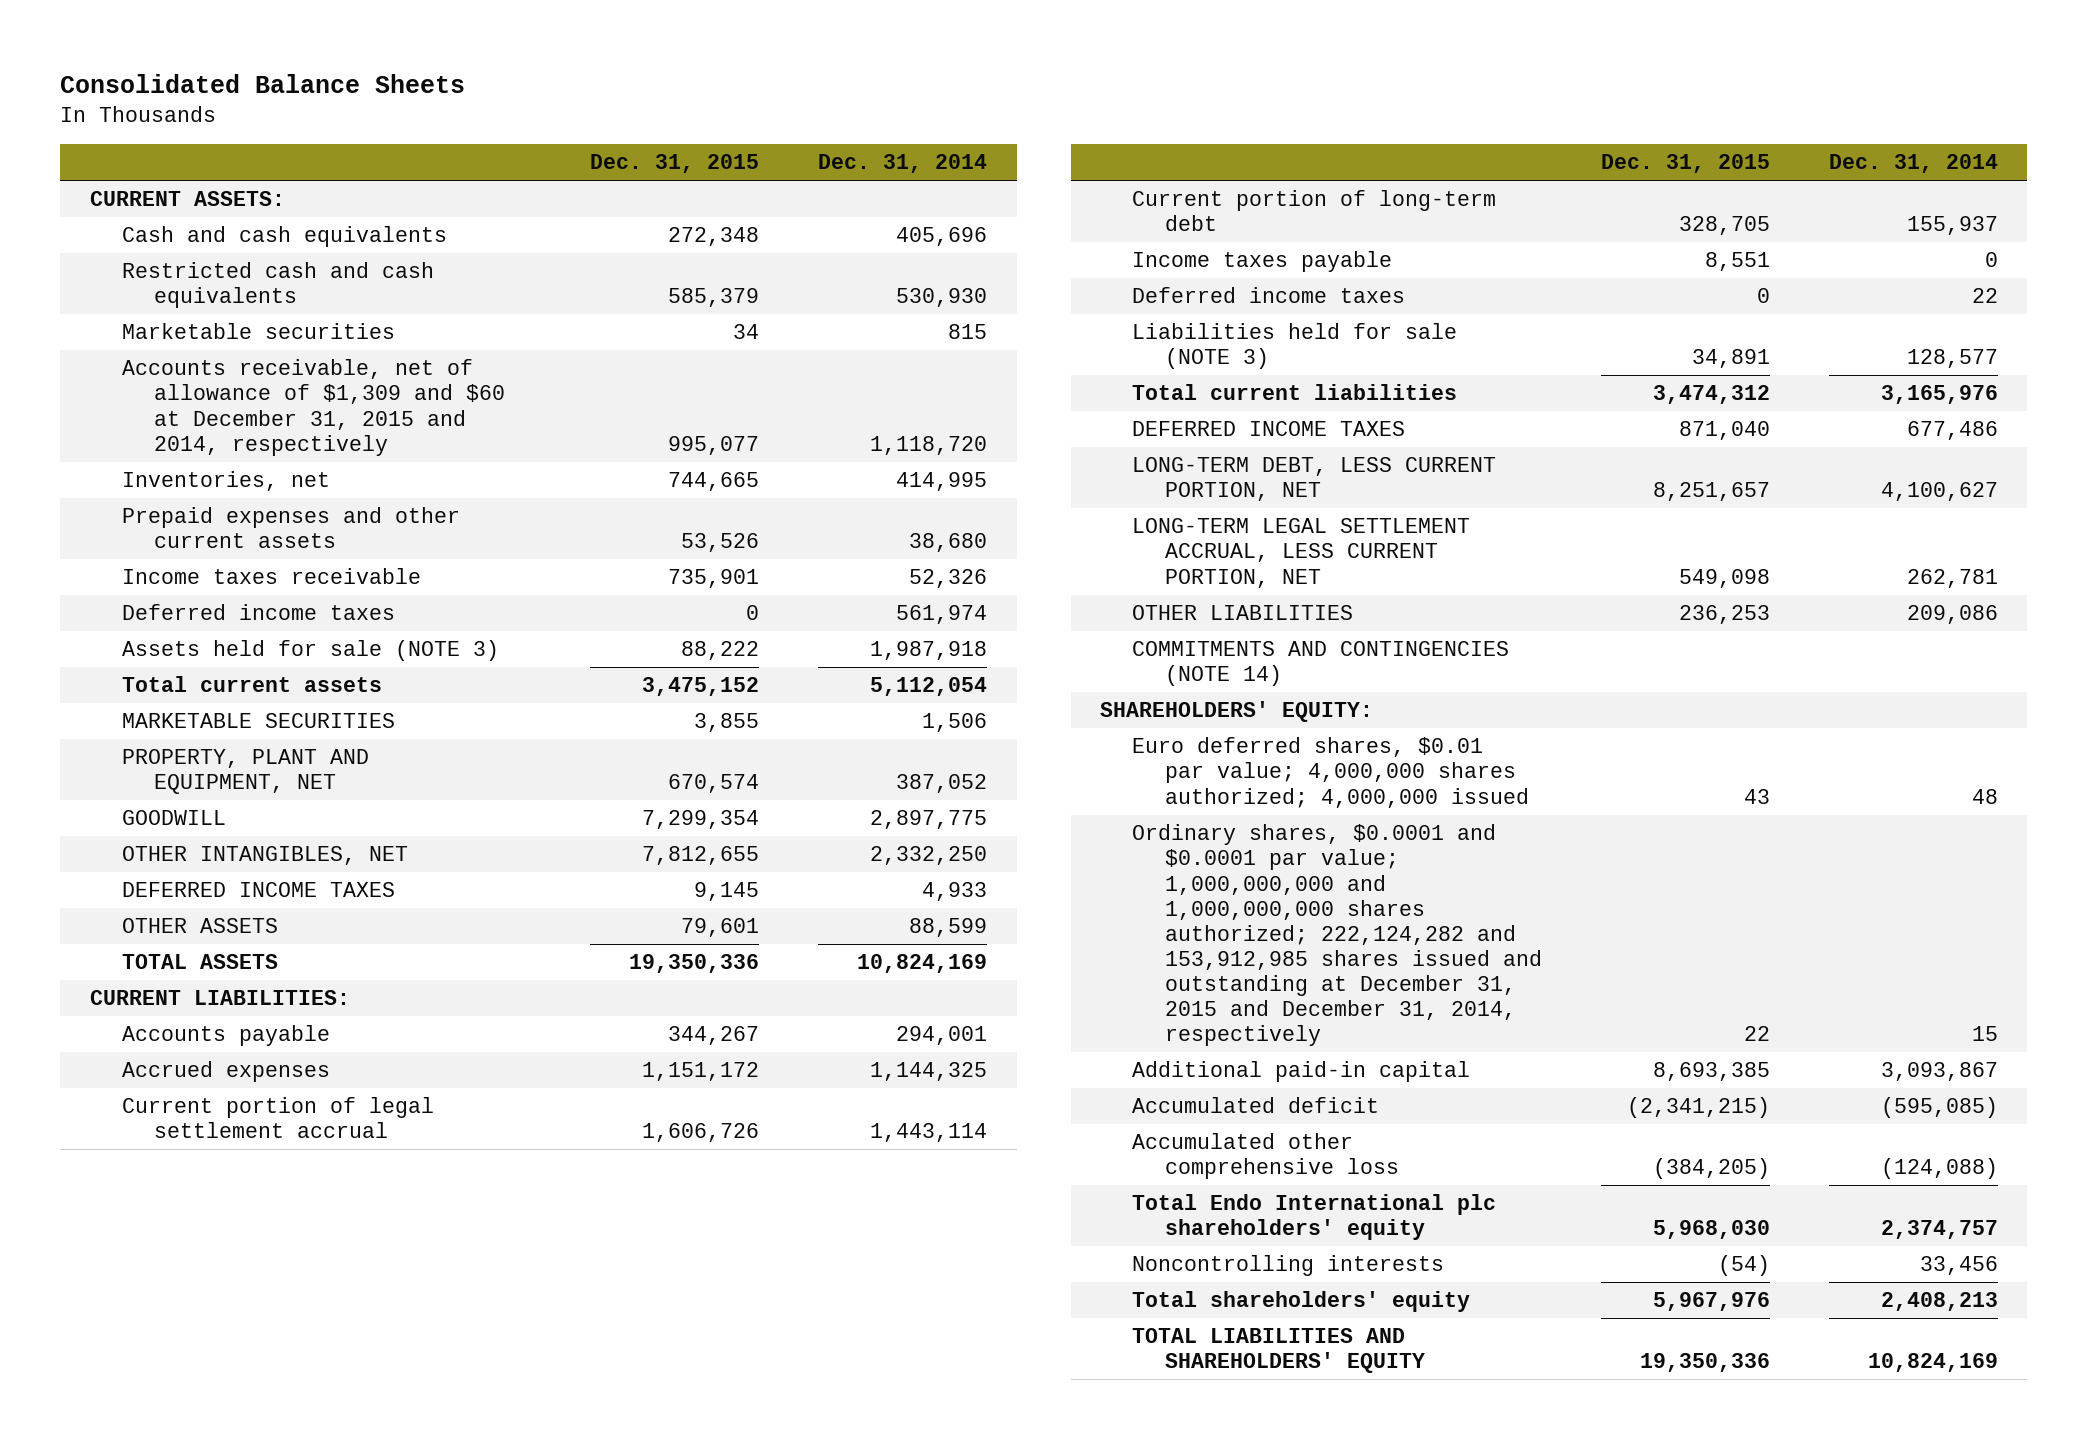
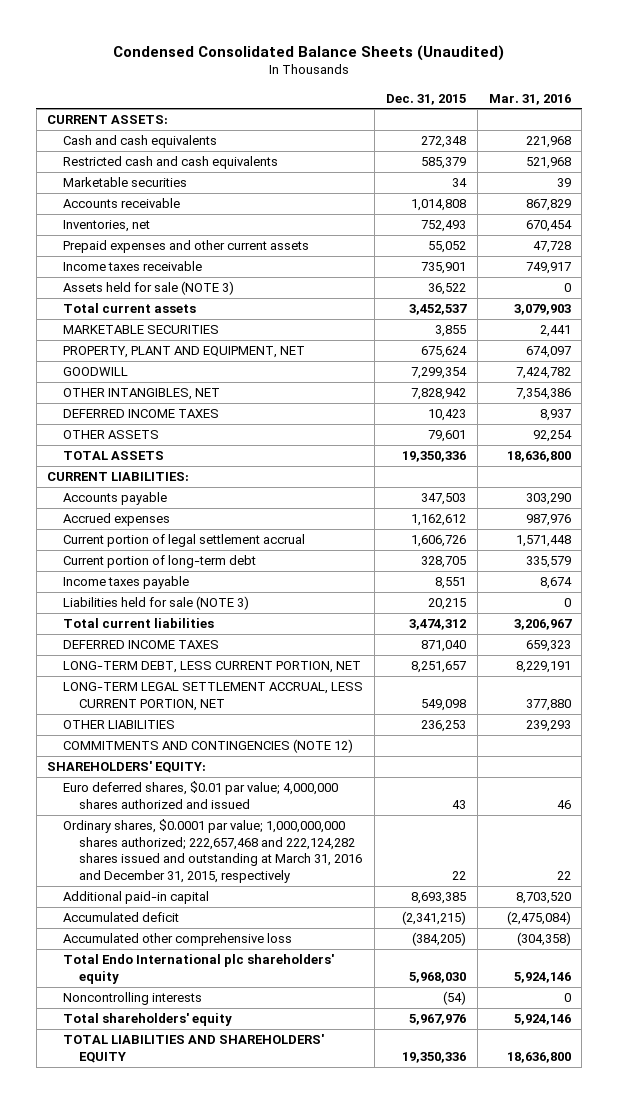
[59,74,465,94] Consolidated Balance Sheets -> [113,44,505,61] Condensed Consolidated Balance Sheets (Unaudited)
[818,154,988,174] Dec. 31, 2014 -> none
none -> [488,93,571,105] Mar. 31, 2016
[121,359,506,456] Accounts receivable, net of allowance of $1,309 and $60 at December 31, 2015 and 2014, respectively -> none
none -> [63,198,181,209] Accounts receivable
[668,472,760,492] 744,665 -> [421,220,467,233] 752,493
[681,533,760,553] 53,526 -> [428,241,467,254] 55,052
[121,604,395,621] Deferred income taxes -> none
[681,641,760,661] 88,222 -> [428,283,467,296] 36,522
[642,677,760,697] 3,475,152 -> [409,304,468,316] 3,452,537
[668,774,760,794] 670,574 -> [421,346,468,359] 675,624
[642,846,760,866] 7,812,655 -> [411,388,467,401] 7,828,942
[694,882,760,902] 9,145 -> [428,409,467,422] 10,423
[668,1026,760,1046] 344,267 -> [421,493,467,506] 347,503
[642,1062,760,1082] 1,151,172 -> [411,514,467,527] 1,162,612
[1132,287,1406,304] Deferred income taxes -> none
[1691,349,1770,369] 34,891 -> [428,598,467,611] 20,215
[1132,641,1510,687] COMMITMENTS AND CONTINGENCIES (NOTE 14) -> [63,739,354,754] COMMITMENTS AND CONTINGENCIES (NOTE 12)
[1132,737,1529,808] Euro deferred shares, $0.01 par value; 4,000,000 shares authorized; 4,000,000 issued -> [63,781,339,809] Euro deferred shares, $0.01 par value; 4,000,000 shares authorized and issued
[1132,824,1542,1047] Ordinary shares, $0.0001 and $0.0001 par value; 1,000,000,000 and 1,000,000,000 shares authorized; 222,124,282 and 153,912,985 shares issued and outstanding at December 31, 2015 and December 31, 2014, respectively -> [63,819,363,884] Ordinary shares, $0.0001 par value; 1,000,000,000 shares authorized; 222,657,468 and 222,124,282 shares issued and outstanding at March 31, 2016 and December 31, 2015, respectively

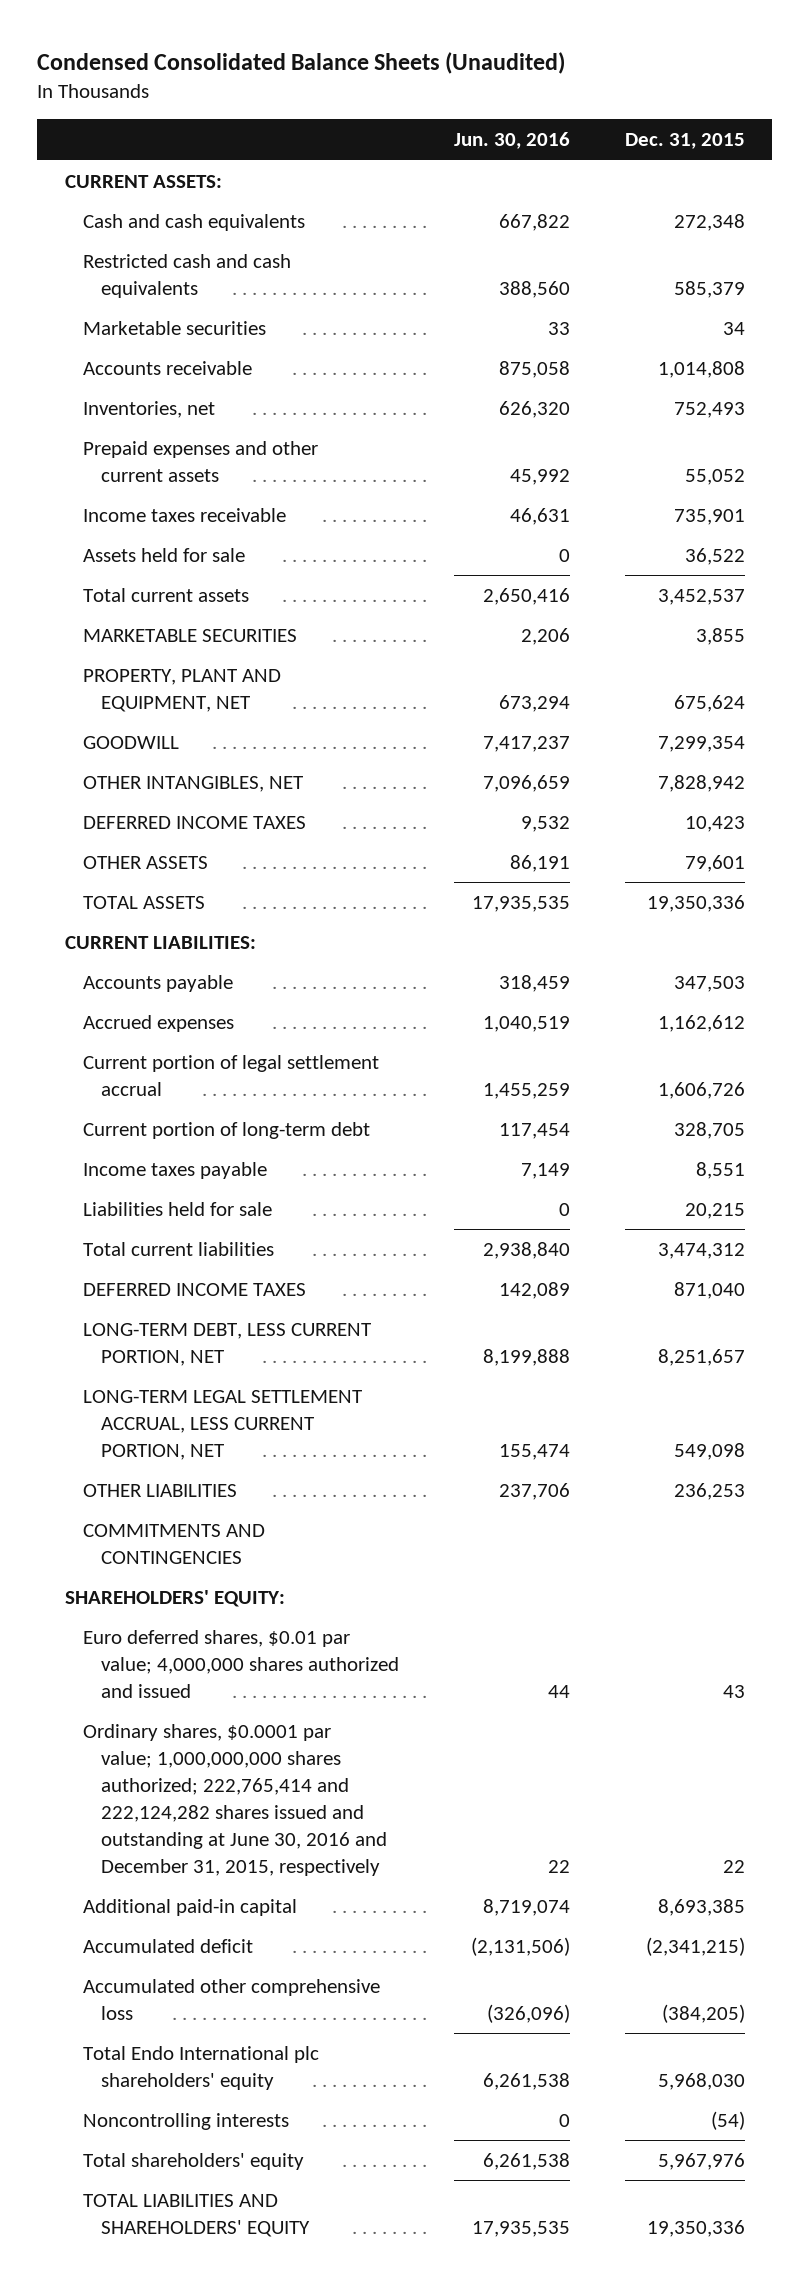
[488,93,571,105] Mar. 31, 2016 -> none
none -> [454,132,571,150] Jun. 30, 2016
[63,281,235,296] Assets held for sale (NOTE 3) -> [82,548,245,563] Assets held for sale
[63,596,250,611] Liabilities held for sale (NOTE 3) -> [82,1202,272,1217] Liabilities held for sale
[63,739,354,754] COMMITMENTS AND CONTINGENCIES (NOTE 12) -> [82,1524,265,1565] COMMITMENTS AND CONTINGENCIES
[63,819,363,884] Ordinary shares, $0.0001 par value; 1,000,000,000 shares authorized; 222,657,468 and 222,124,282 shares issued and outstanding at March 31, 2016 and December 31, 2015, respectively -> [82,1724,388,1876] Ordinary shares, $0.0001 par value; 1,000,000,000 shares authorized; 222,765,414 and 222,124,282 shares issued and outstanding at June 30, 2016 and December 31, 2015, respectively

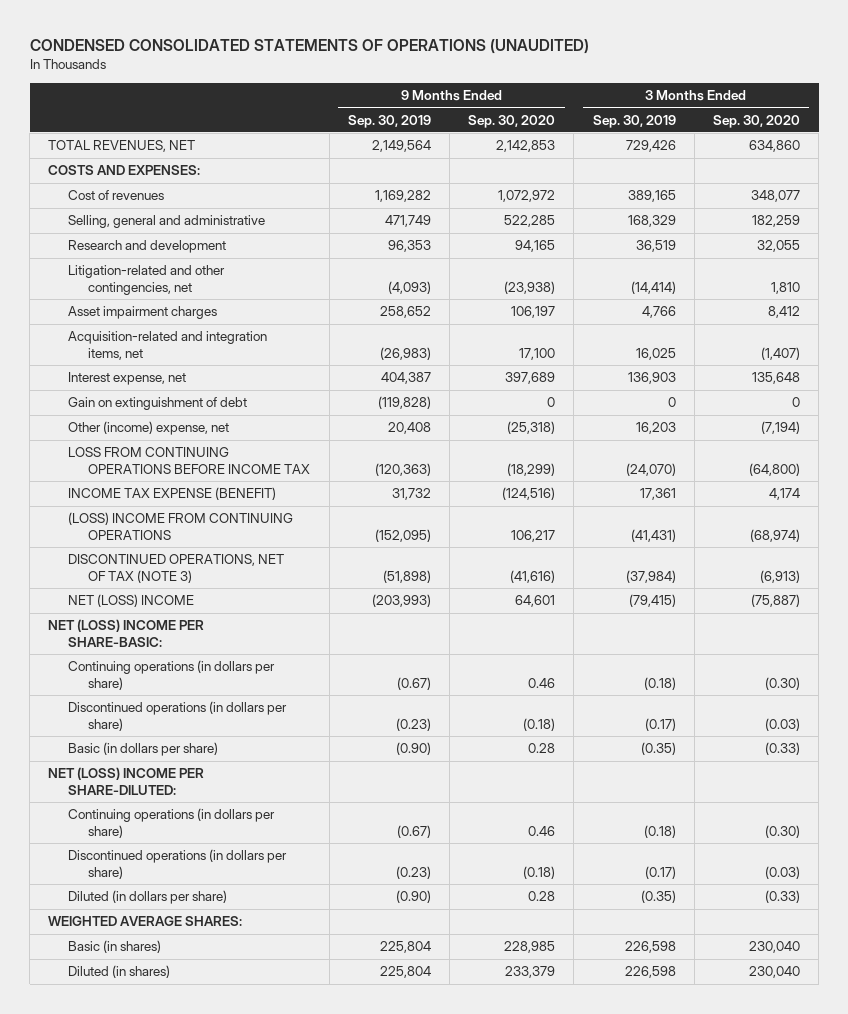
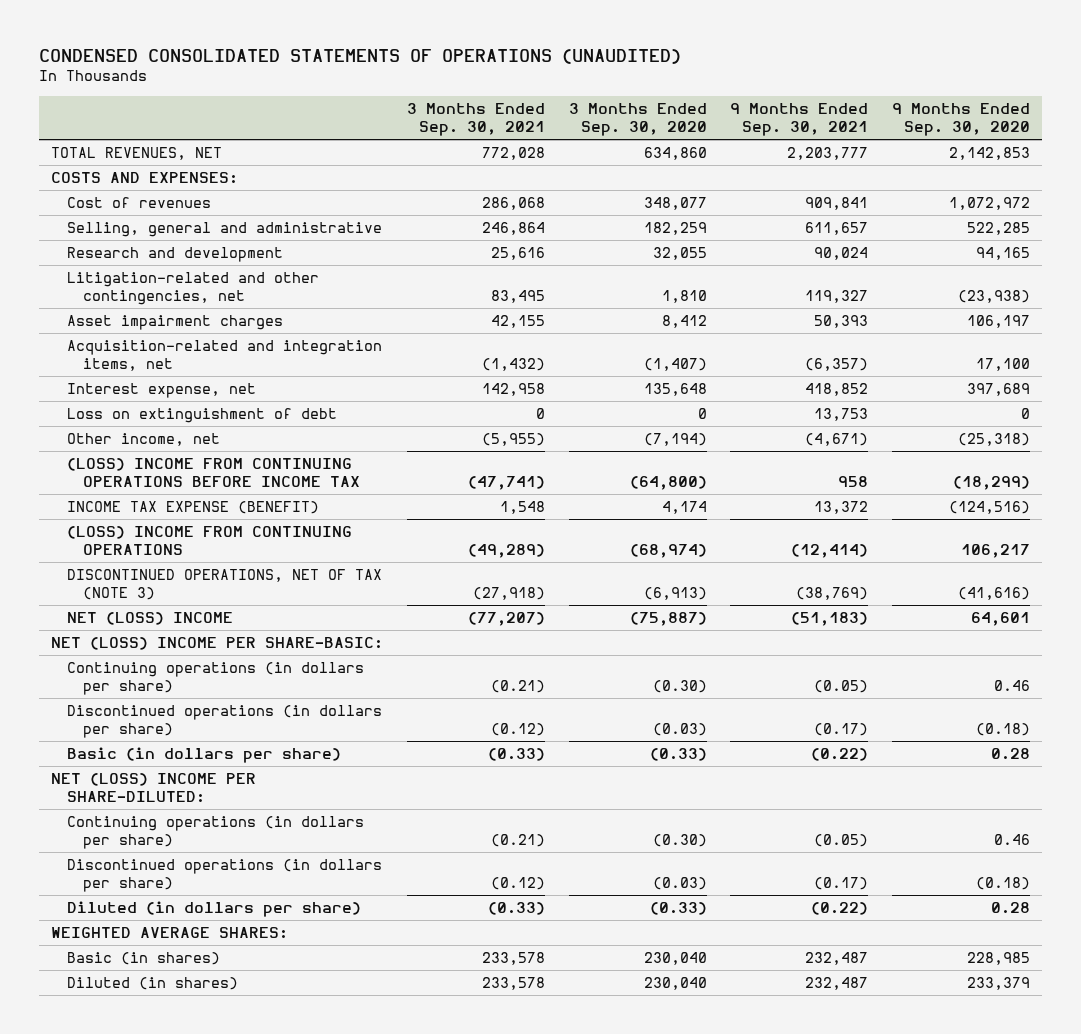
[347,114,431,128] Sep. 30, 2019 -> none
[592,114,676,128] Sep. 30, 2019 -> none
none -> [406,102,545,137] 3 Months Ended Sep. 30, 2021
none -> [730,102,869,137] 9 Months Ended Sep. 30, 2021
[68,397,248,411] Gain on extinguishment of debt -> [67,408,338,424] Loss on extinguishment of debt
[68,421,230,436] Other (income) expense, net -> [67,433,221,447] Other income, net
[68,447,311,474] LOSS FROM CONTINUING OPERATIONS BEFORE INCOME TAX -> [67,458,361,488] (LOSS) INCOME FROM CONTINUING OPERATIONS BEFORE INCOME TAX

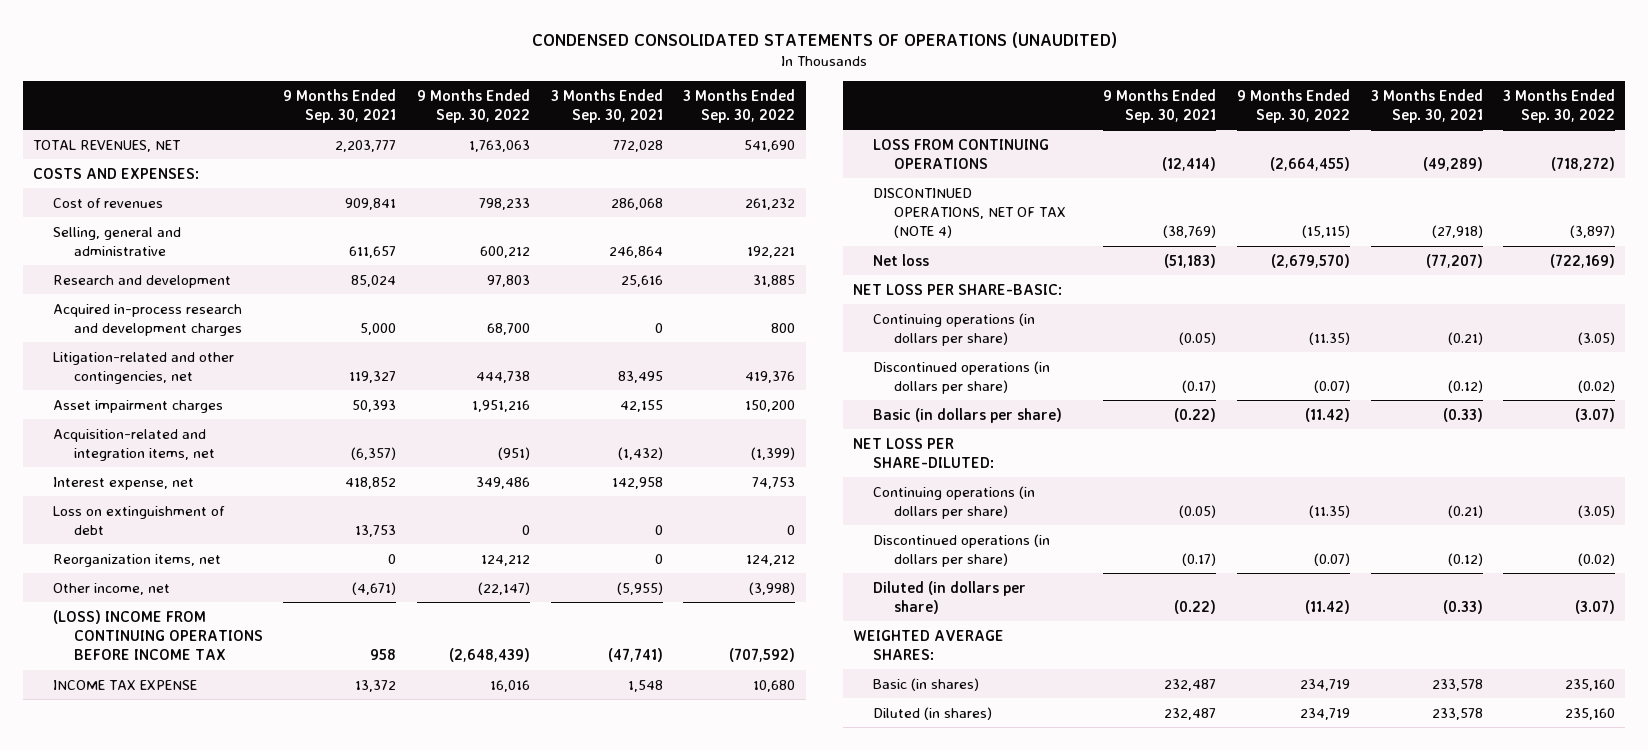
[568,102,707,137] 3 Months Ended Sep. 30, 2020 -> none
[892,102,1031,137] 9 Months Ended Sep. 30, 2020 -> none
none -> [416,88,530,123] 9 Months Ended Sep. 30, 2022
none -> [683,88,796,123] 3 Months Ended Sep. 30, 2022
[814,247,869,261] 90,024 -> [351,274,397,287] 85,024
none -> [53,303,243,336] Acquired in-process research and development charges
none -> [53,553,222,567] Reorganization items, net
[67,501,320,515] INCOME TAX EXPENSE (BENEFIT) -> [53,679,198,690] INCOME TAX EXPENSE
[67,526,353,556] (LOSS) INCOME FROM CONTINUING OPERATIONS -> [873,138,1050,169] LOSS FROM CONTINUING OPERATIONS
[67,569,383,601] DISCONTINUED OPERATIONS, NET OF TAX (NOTE 3) -> [873,187,1066,239] DISCONTINUED OPERATIONS, NET OF TAX (NOTE 4)
[67,612,234,626] NET (LOSS) INCOME -> [873,253,930,266] Net loss
[51,637,384,651] NET (LOSS) INCOME PER SHARE-BASIC: -> [853,283,1063,295] NET LOSS PER SHARE-BASIC:
[51,773,257,804] NET (LOSS) INCOME PER SHARE-DILUTED: -> [853,437,995,468] NET LOSS PER SHARE-DILUTED:

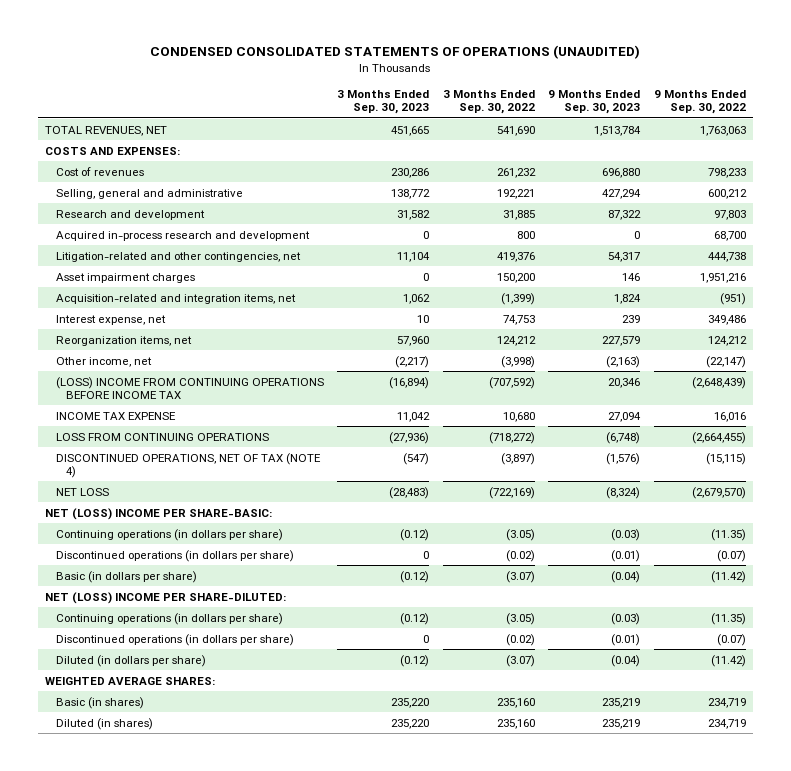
[283,88,397,123] 9 Months Ended Sep. 30, 2021 -> none
[550,88,663,123] 3 Months Ended Sep. 30, 2021 -> none
none -> [337,89,430,115] 3 Months Ended Sep. 30, 2023
none -> [548,89,641,115] 9 Months Ended Sep. 30, 2023
[53,303,243,336] Acquired in-process research and development charges -> [55,230,310,241] Acquired in-process research and development
[53,505,226,535] Loss on extinguishment of debt -> none
[873,253,930,266] Net loss -> [55,487,109,496] NET LOSS
[853,283,1063,295] NET LOSS PER SHARE-BASIC: -> [45,507,273,520] NET (LOSS) INCOME PER SHARE-BASIC:
[853,437,995,468] NET LOSS PER SHARE-DILUTED: -> [45,591,287,604] NET (LOSS) INCOME PER SHARE-DILUTED:

